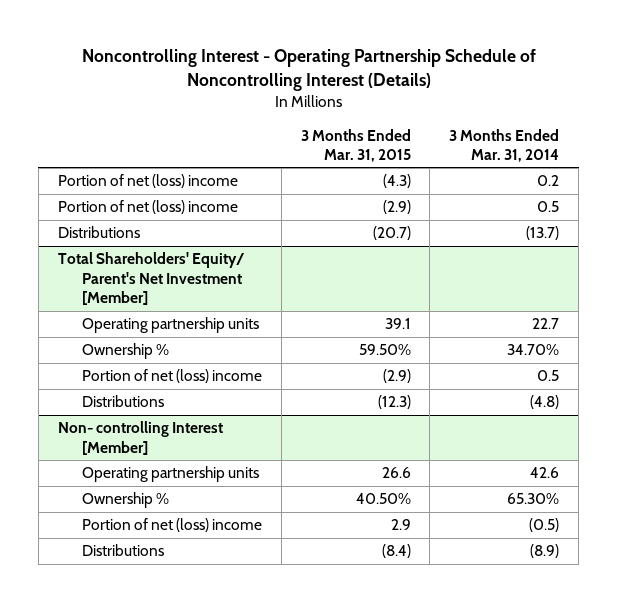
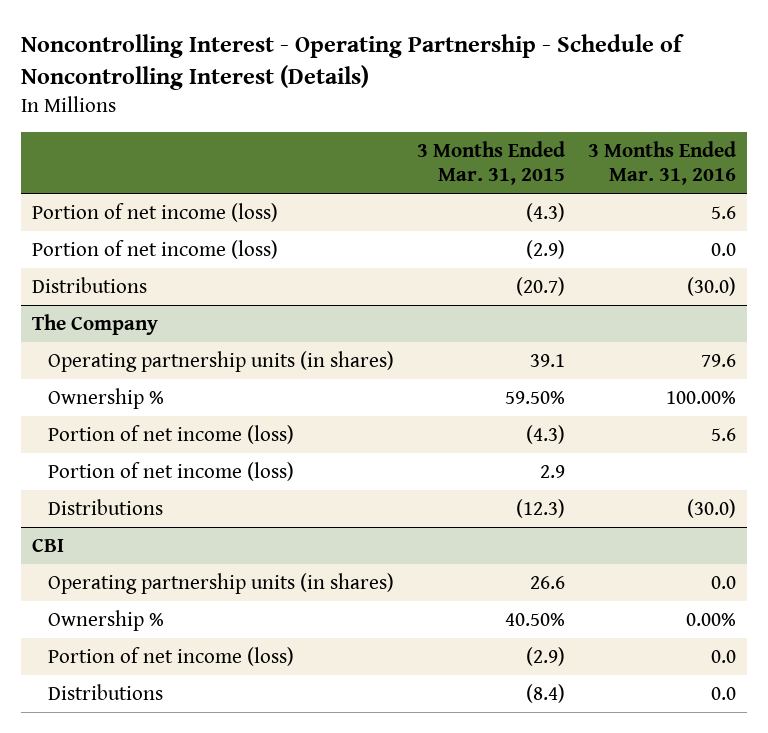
[81,49,536,92] Noncontrolling Interest - Operating Partnership Schedule of Noncontrolling Interest (Details) -> [20,34,684,91] Noncontrolling Interest - Operating Partnership - Schedule of Noncontrolling Interest (Details)
[449,128,560,162] 3 Months Ended Mar. 31, 2014 -> none
none -> [588,141,737,186] 3 Months Ended Mar. 31, 2016
[57,174,238,189] Portion of net (loss) income -> [32,202,279,222] Portion of net income (loss)
[57,200,238,215] Portion of net (loss) income -> [32,239,279,259] Portion of net income (loss)
[57,252,245,306] Total Shareholders' Equity/ Parent's Net Investment [Member] -> none
none -> [32,313,159,335] The Company
[81,317,259,334] Operating partnership units -> [48,350,395,372] Operating partnership units (in shares)
none -> [48,424,295,444] Portion of net income (loss)
[81,369,262,384] Portion of net (loss) income -> [48,461,295,481] Portion of net income (loss)
[382,369,411,384] (2.9) -> [540,464,566,478] 2.9
[57,421,223,455] Non- controlling Interest [Member] -> [32,538,65,552] CBI
[81,466,259,483] Operating partnership units -> [48,572,395,594] Operating partnership units (in shares)
[81,518,262,533] Portion of net (loss) income -> [48,646,295,666] Portion of net income (loss)
[390,519,411,531] 2.9 -> [526,646,566,666] (2.9)

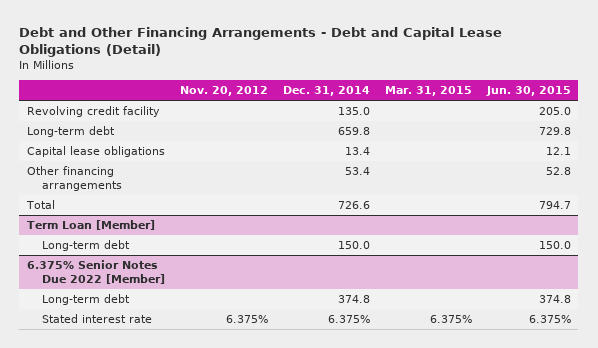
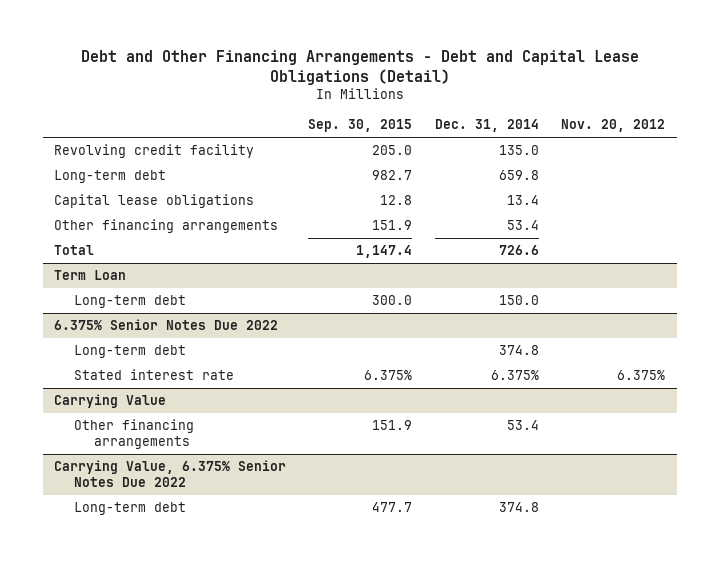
[384,86,472,97] Mar. 31, 2015 -> none
[485,86,571,97] Jun. 30, 2015 -> none
none -> [308,119,413,133] Sep. 30, 2015
[26,219,155,230] Term Loan [Member] -> [53,270,126,281] Term Loan
[26,259,166,285] 6.375% Senior Notes Due 2022 [Member] -> [53,319,278,331] 6.375% Senior Notes Due 2022
none -> [53,394,166,409] Carrying Value
none -> [74,419,195,450] Other financing arrangements
none -> [53,460,286,488] Carrying Value, 6.375% Senior Notes Due 2022
none -> [74,502,187,516] Long-term debt

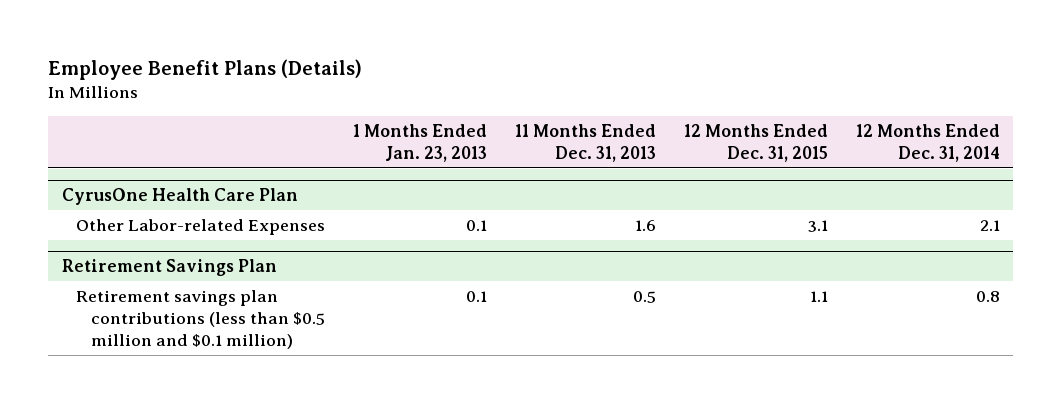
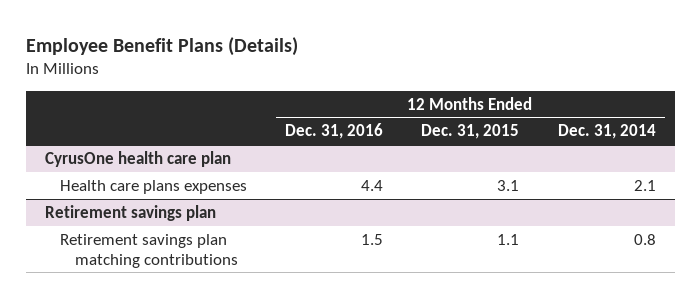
[353,123,488,162] 1 Months Ended Jan. 23, 2013 -> none
[515,123,657,162] 11 Months Ended Dec. 31, 2013 -> none
none -> [285,123,384,140] Dec. 31, 2016
[61,187,298,205] CyrusOne Health Care Plan -> [44,150,231,167] CyrusOne health care plan
[76,218,326,235] Other Labor-related Expenses -> [59,179,247,194] Health care plans expenses
[61,258,277,276] Retirement Savings Plan -> [44,204,216,221] Retirement savings plan
[76,289,326,350] Retirement savings plan contributions (less than $0.5 million and $0.1 million) -> [59,233,238,268] Retirement savings plan matching contributions

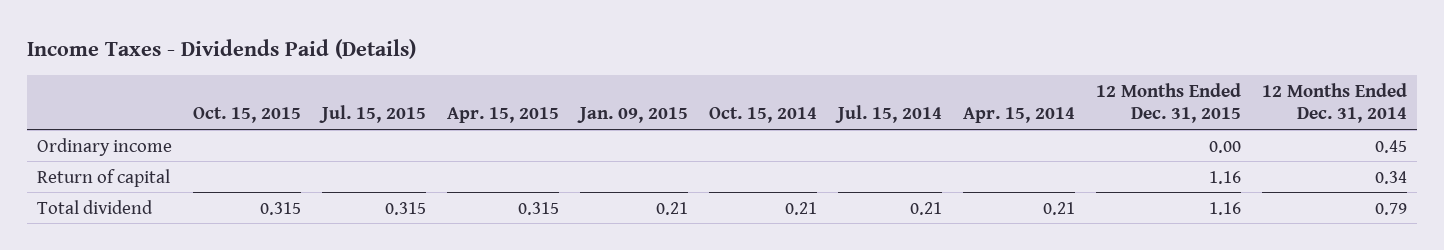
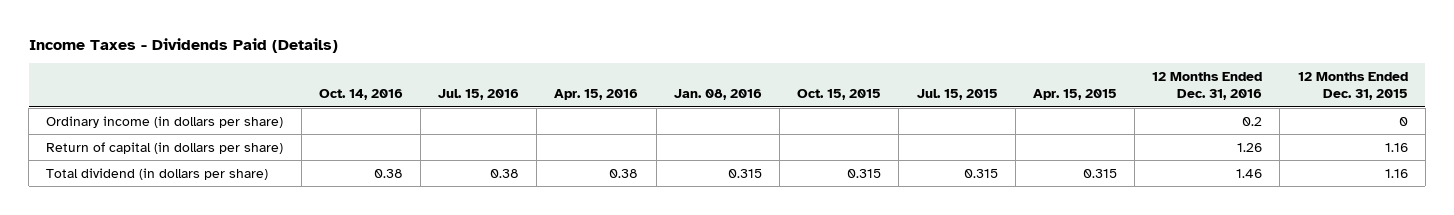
[576,107,688,124] Jan. 09, 2015 -> none
[708,107,817,124] Oct. 15, 2014 -> none
[834,105,942,124] Jul. 15, 2014 -> none
[962,107,1075,124] Apr. 15, 2014 -> none
[1261,82,1407,124] 12 Months Ended Dec. 31, 2014 -> none
none -> [318,89,403,101] Oct. 14, 2016
none -> [438,89,520,101] Jul. 15, 2016
none -> [554,89,639,101] Apr. 15, 2016
none -> [673,89,762,101] Jan. 08, 2016
none -> [1152,72,1263,101] 12 Months Ended Dec. 31, 2016
[37,137,173,156] Ordinary income -> [46,115,284,128] Ordinary income (in dollars per share)
[1208,140,1241,153] 0.00 -> [1398,116,1408,126] 0
[37,168,171,187] Return of capital -> [46,141,284,154] Return of capital (in dollars per share)
[37,199,154,214] Total dividend -> [46,167,269,180] Total dividend (in dollars per share)

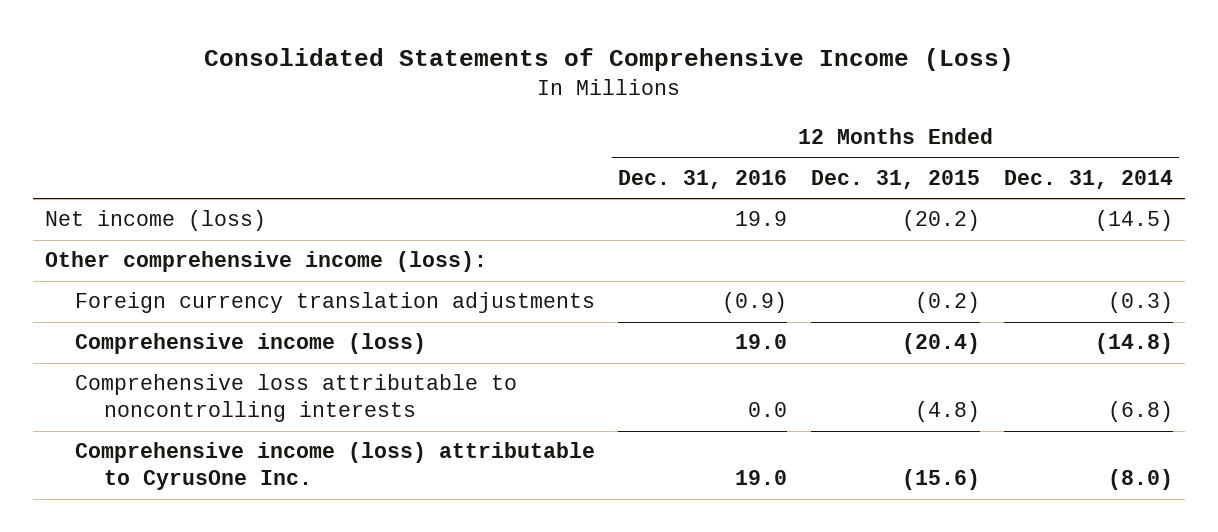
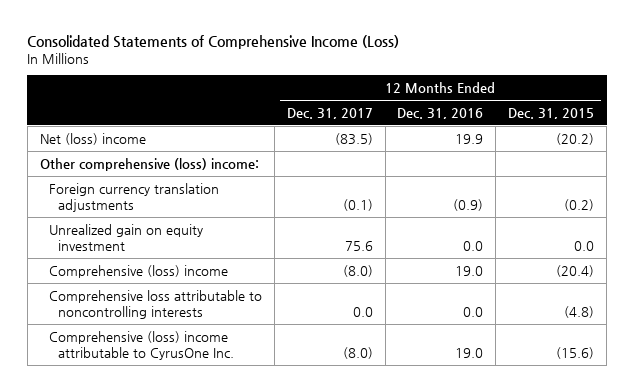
[1003,169,1173,189] Dec. 31, 2014 -> none
none -> [286,107,373,119] Dec. 31, 2017
[45,210,267,232] Net income (loss) -> [39,132,146,145] Net (loss) income
[45,251,488,273] Other comprehensive income (loss): -> [39,157,259,171] Other comprehensive (loss) income:
none -> [48,223,203,251] Unrealized gain on equity investment
[74,333,426,355] Comprehensive income (loss) -> [48,264,228,278] Comprehensive (loss) income
[74,442,595,491] Comprehensive income (loss) attributable to CyrusOne Inc. -> [48,330,234,360] Comprehensive (loss) income attributable to CyrusOne Inc.

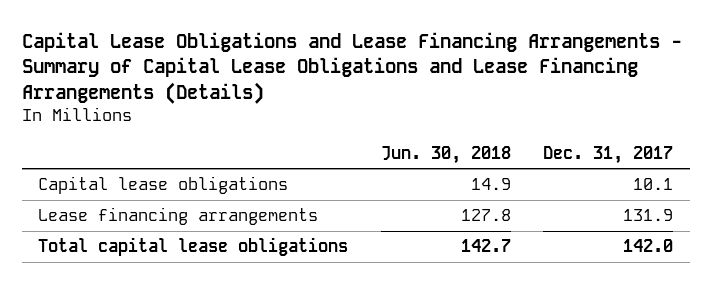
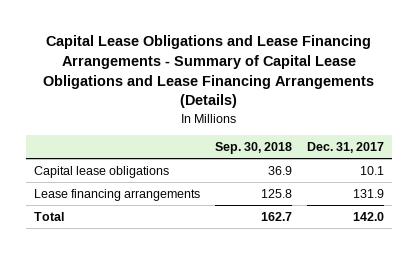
[380,145,511,164] Jun. 30, 2018 -> none
none -> [215,142,293,155] Sep. 30, 2018
[38,237,349,257] Total capital lease obligations -> [33,211,64,221] Total

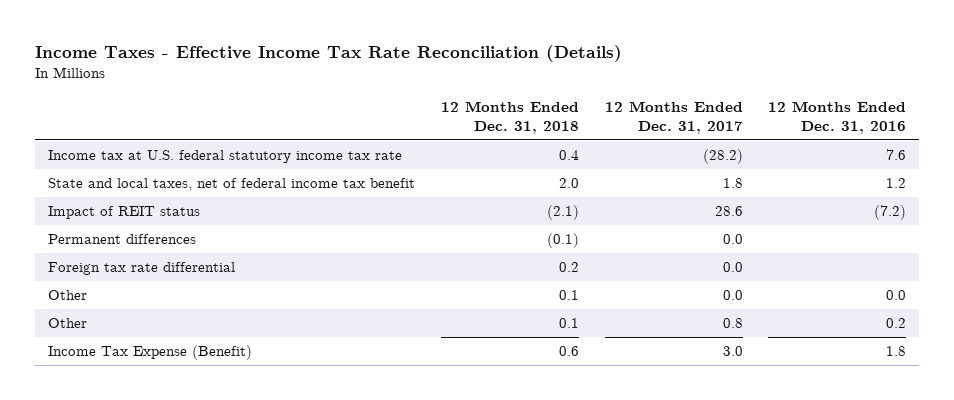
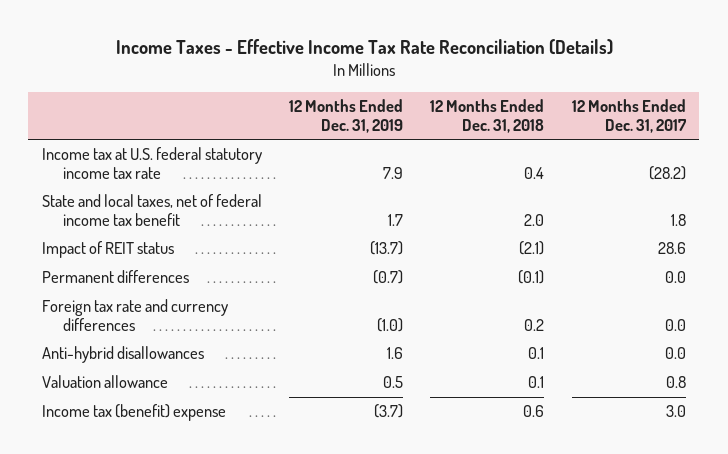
[768,100,907,134] 12 Months Ended Dec. 31, 2016 -> none
none -> [289,99,404,134] 12 Months Ended Dec. 31, 2019
[47,290,87,301] Other -> none
[47,262,235,276] Foreign tax rate differential -> [42,299,229,332] Foreign tax rate and currency differences
none -> [42,346,205,364] Anti-hybrid disallowances
[47,318,87,329] Other -> [42,375,169,389] Valuation allowance
[47,345,252,361] Income Tax Expense (Benefit) -> [42,404,227,422] Income tax (benefit) expense

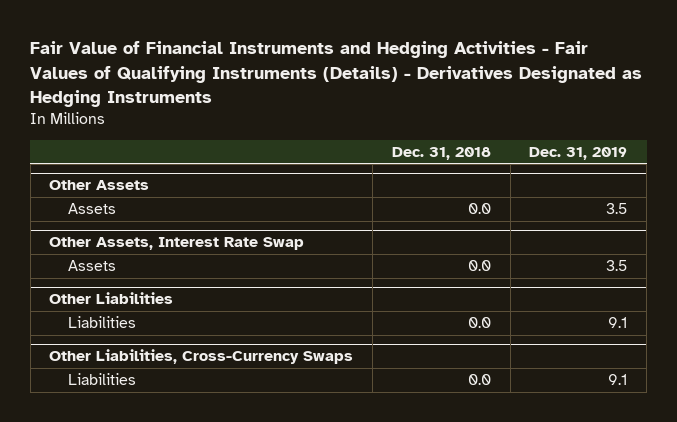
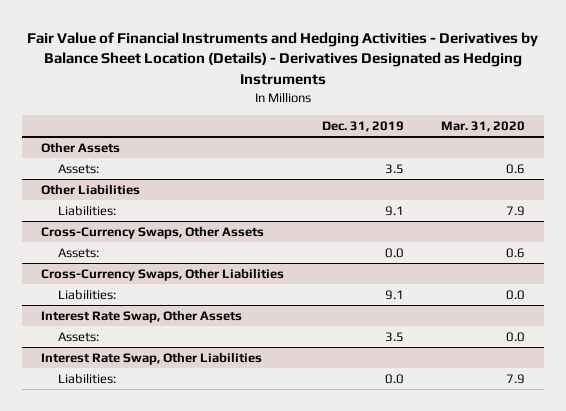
[30,41,643,107] Fair Value of Financial Instruments and Hedging Activities - Fair Values of Qualifying Instruments (Details) - Derivatives Designated as Hedging Instruments -> [27,31,539,85] Fair Value of Financial Instruments and Hedging Activities - Derivatives by Balance Sheet Location (Details) - Derivatives Designated as Hedging Instruments
[391,146,491,160] Dec. 31, 2018 -> none
none -> [441,120,526,132] Mar. 31, 2020
[49,237,305,251] Other Assets, Interest Rate Swap -> none
[67,260,116,272] Assets -> none
[67,203,116,215] Assets -> [57,163,99,174] Assets:
[67,316,136,329] Liabilities -> [57,204,116,216] Liabilities:
none -> [41,225,265,239] Cross-Currency Swaps, Other Assets
none -> [57,247,99,258] Assets:
[49,349,354,365] Other Liabilities, Cross-Currency Swaps -> [41,267,285,281] Cross-Currency Swaps, Other Liabilities
[67,373,136,386] Liabilities -> [57,288,116,300] Liabilities:
none -> [41,309,243,323] Interest Rate Swap, Other Assets
none -> [57,331,99,342] Assets:
none -> [41,351,263,365] Interest Rate Swap, Other Liabilities
none -> [57,372,116,384] Liabilities:

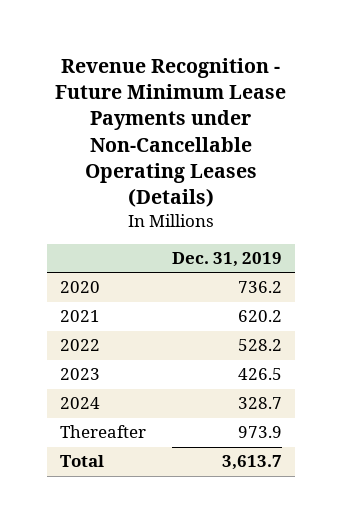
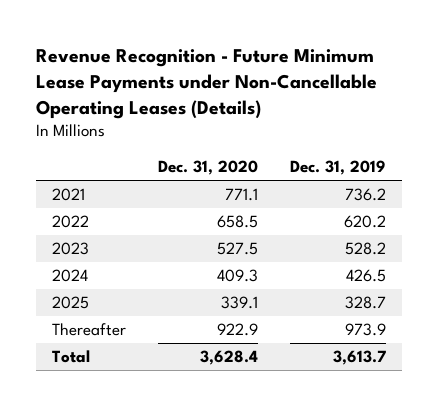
none -> [157,160,258,176] Dec. 31, 2020
[59,281,100,294] 2020 -> [51,188,85,202] 2021
[59,310,100,323] 2021 -> [51,215,89,229] 2022
[59,339,100,352] 2022 -> [51,242,89,256] 2023
[59,368,100,381] 2023 -> [51,269,88,283] 2024
[59,397,100,410] 2024 -> [51,296,89,310] 2025

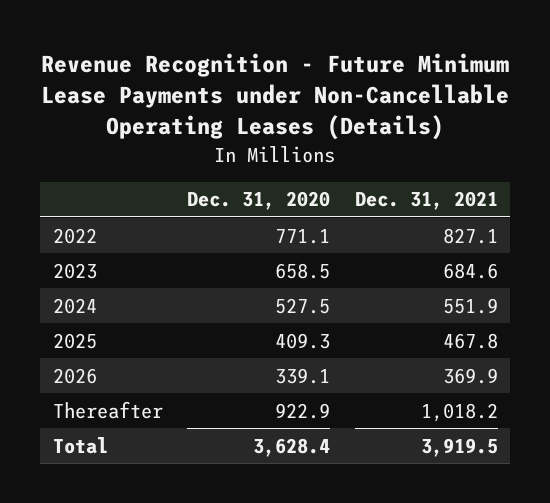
[289,160,386,176] Dec. 31, 2019 -> none
none -> [354,191,498,211] Dec. 31, 2021
[51,188,85,202] 2021 -> [52,227,97,244] 2022
[51,215,89,229] 2022 -> [52,262,97,279] 2023
[51,242,89,256] 2023 -> [52,297,97,314] 2024
[51,269,88,283] 2024 -> [52,332,97,349] 2025
[51,296,89,310] 2025 -> [52,367,97,384] 2026

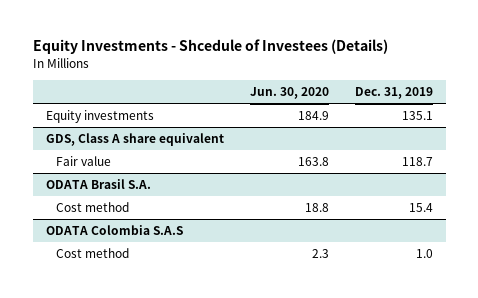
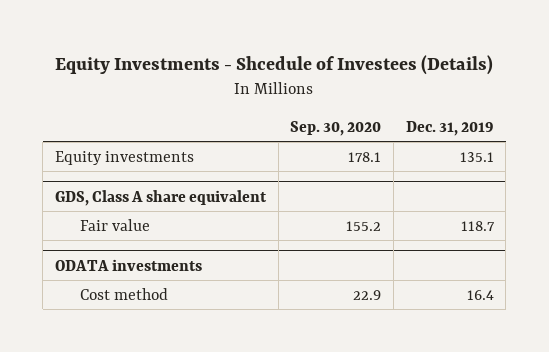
[249,86,329,99] Jun. 30, 2020 -> none
none -> [290,120,382,136] Sep. 30, 2020
[45,225,183,236] ODATA Colombia S.A.S -> none
[56,248,130,259] Cost method -> none
[45,179,151,190] ODATA Brasil S.A. -> [54,258,202,271] ODATA investments
[408,203,433,213] 15.4 -> [466,289,494,300] 16.4

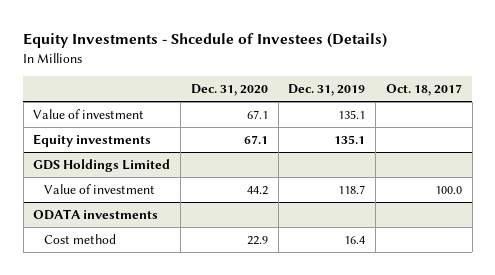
[290,120,382,136] Sep. 30, 2020 -> none
none -> [190,84,268,97] Dec. 31, 2020
none -> [386,84,463,97] Oct. 18, 2017
none -> [33,108,145,119] Value of investment
[54,189,267,206] GDS, Class A share equivalent -> [33,158,171,172] GDS Holdings Limited
[79,218,150,231] Fair value -> [44,183,156,194] Value of investment

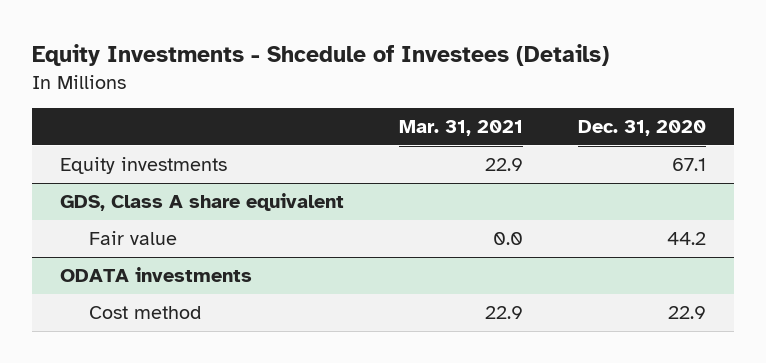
[288,84,366,97] Dec. 31, 2019 -> none
[386,84,463,97] Oct. 18, 2017 -> none
none -> [398,120,523,137] Mar. 31, 2021
[33,108,145,119] Value of investment -> none
[33,158,171,172] GDS Holdings Limited -> [59,193,344,212] GDS, Class A share equivalent
[44,183,156,194] Value of investment -> [89,231,178,246] Fair value

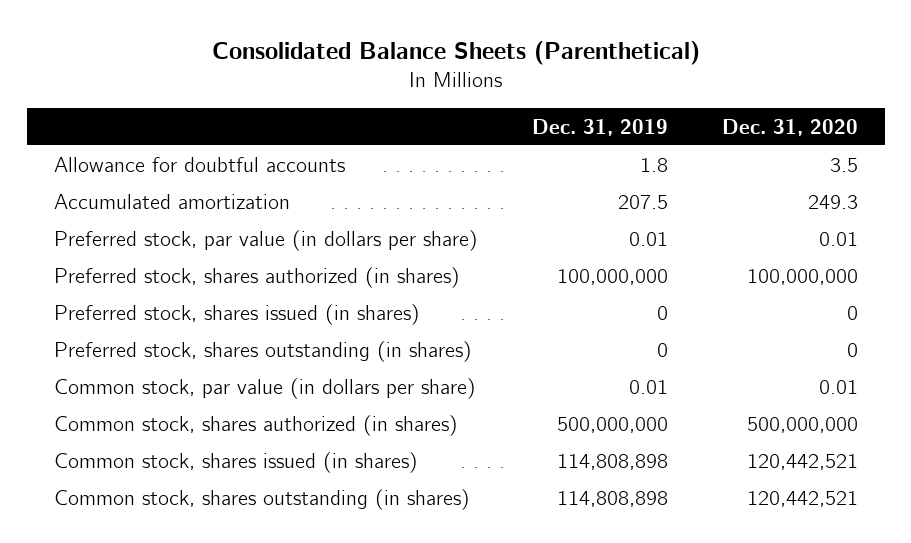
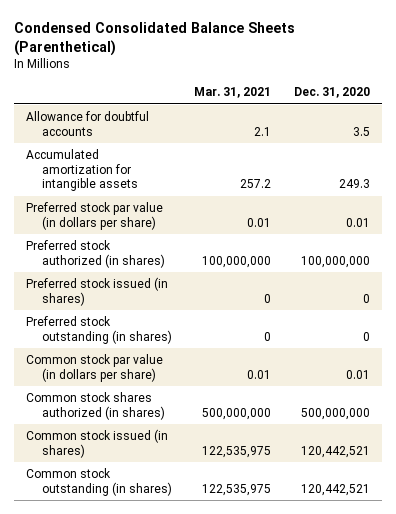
[211,41,700,66] Consolidated Balance Sheets (Parenthetical) -> [14,22,296,56] Condensed Consolidated Balance Sheets (Parenthetical)
[531,118,668,136] Dec. 31, 2019 -> none
none -> [194,86,272,98] Mar. 31, 2021
[53,193,290,209] Accumulated amortization -> [25,149,138,191] Accumulated amortization for intangible assets
[53,229,478,251] Preferred stock, par value (in dollars per share) -> [25,202,163,230] Preferred stock par value (in dollars per share)
[53,266,460,288] Preferred stock, shares authorized (in shares) -> [25,240,165,268] Preferred stock authorized (in shares)
[53,303,420,325] Preferred stock, shares issued (in shares) -> [25,277,168,306] Preferred stock issued (in shares)
[53,340,472,362] Preferred stock, shares outstanding (in shares) -> [25,316,172,344] Preferred stock outstanding (in shares)
[53,377,476,399] Common stock, par value (in dollars per share) -> [25,354,163,382] Common stock par value (in dollars per share)
[53,414,458,436] Common stock, shares authorized (in shares) -> [25,392,165,420] Common stock shares authorized (in shares)
[53,451,418,473] Common stock, shares issued (in shares) -> [25,429,168,458] Common stock issued (in shares)
[53,488,470,510] Common stock, shares outstanding (in shares) -> [25,468,172,496] Common stock outstanding (in shares)

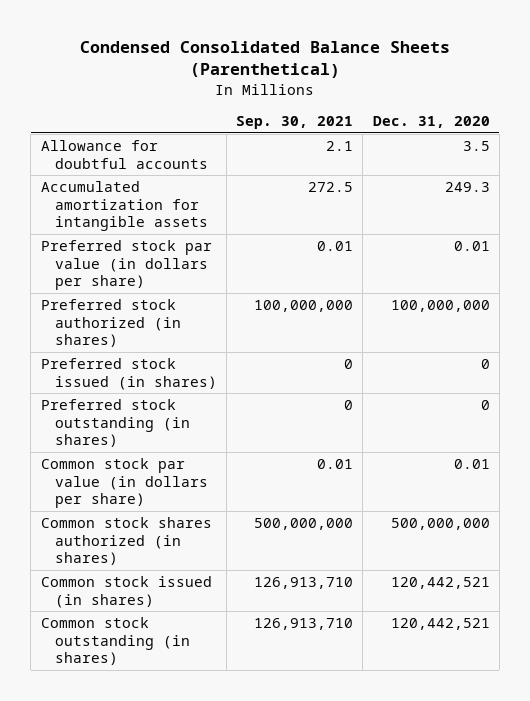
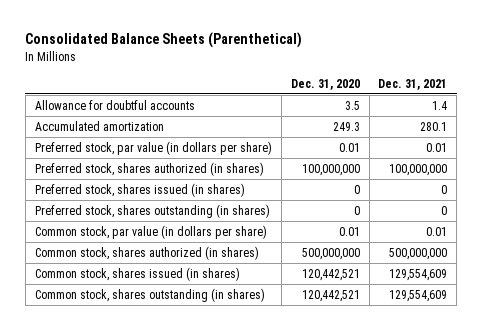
[80,41,451,79] Condensed Consolidated Balance Sheets (Parenthetical) -> [25,32,303,49] Consolidated Balance Sheets (Parenthetical)
[236,115,354,129] Sep. 30, 2021 -> none
none -> [378,78,448,90] Dec. 31, 2021
[40,181,208,232] Accumulated amortization for intangible assets -> [34,120,164,131] Accumulated amortization
[40,240,212,291] Preferred stock par value (in dollars per share) -> [34,140,272,155] Preferred stock, par value (in dollars per share)
[40,299,181,348] Preferred stock authorized (in shares) -> [34,161,264,176] Preferred stock, shares authorized (in shares)
[40,358,217,390] Preferred stock issued (in shares) -> [34,182,245,197] Preferred stock, shares issued (in shares)
[40,399,190,448] Preferred stock outstanding (in shares) -> [34,203,270,218] Preferred stock, shares outstanding (in shares)
[40,458,208,509] Common stock par value (in dollars per share) -> [34,224,267,239] Common stock, par value (in dollars per share)
[40,517,212,566] Common stock shares authorized (in shares) -> [34,245,259,260] Common stock, shares authorized (in shares)
[40,576,212,608] Common stock issued (in shares) -> [34,266,240,281] Common stock, shares issued (in shares)
[40,617,190,666] Common stock outstanding (in shares) -> [34,287,265,302] Common stock, shares outstanding (in shares)

